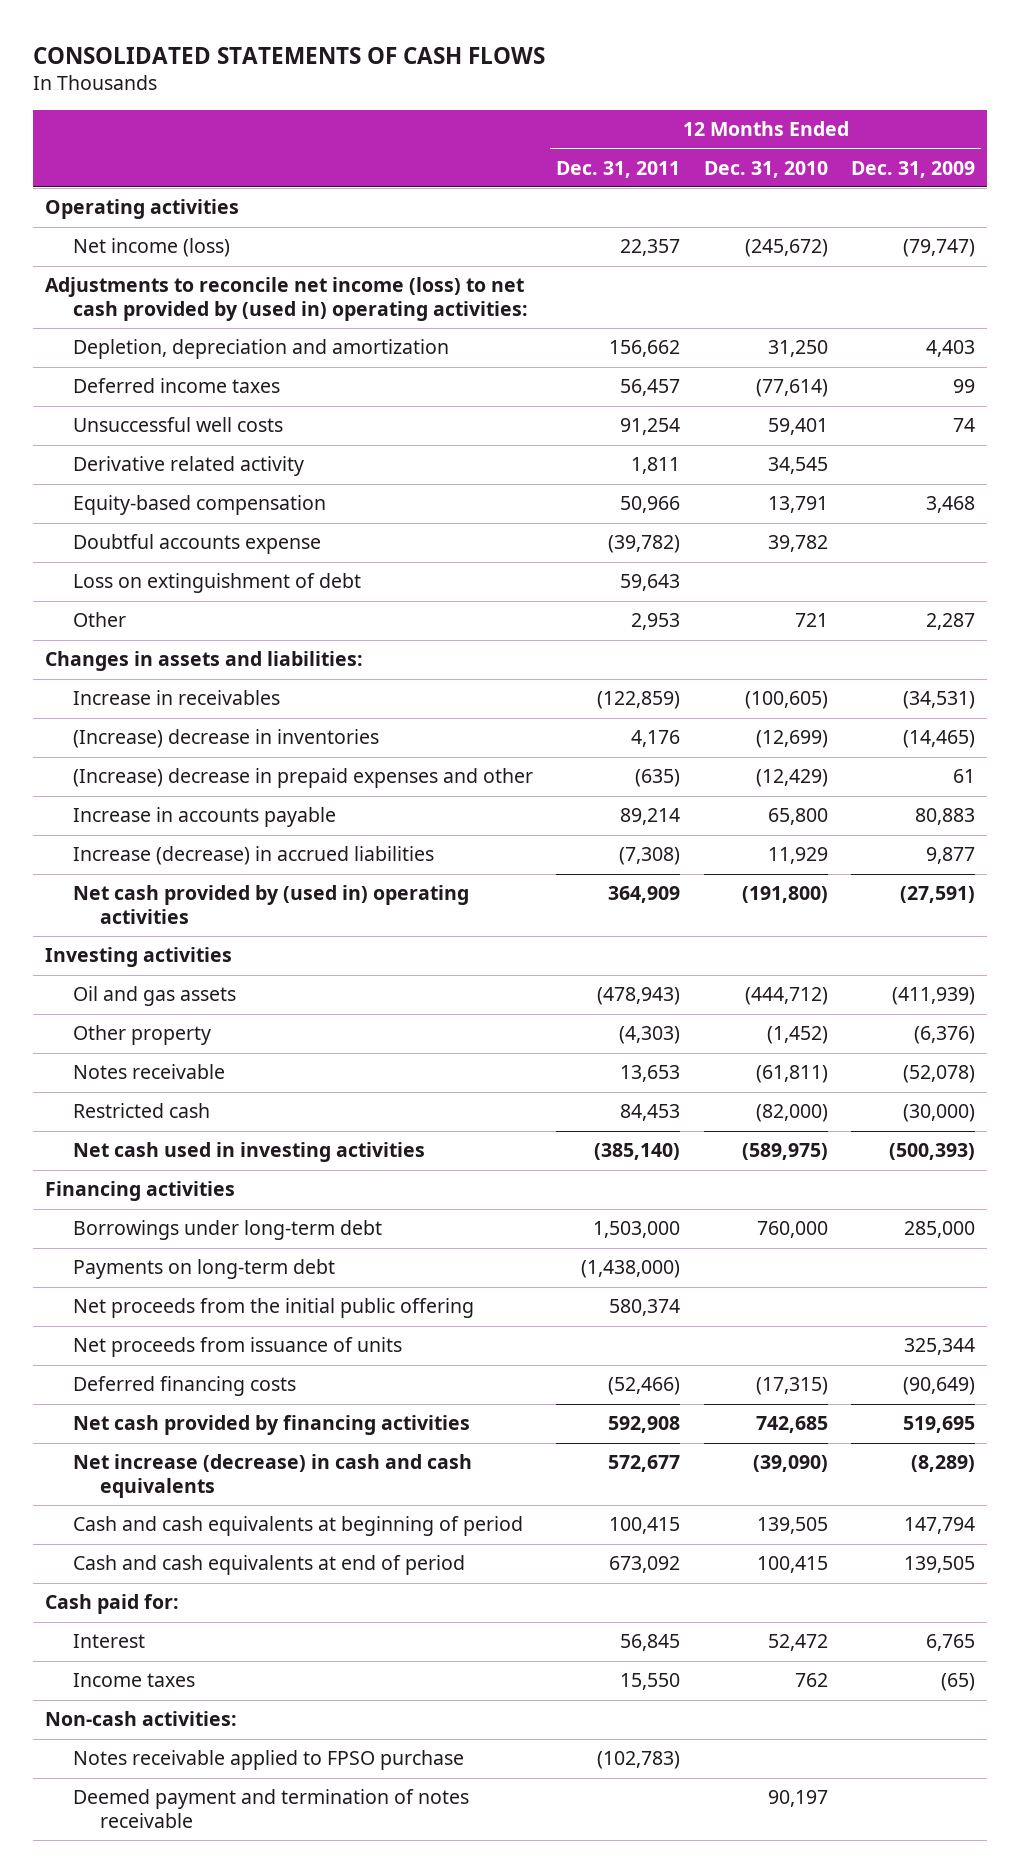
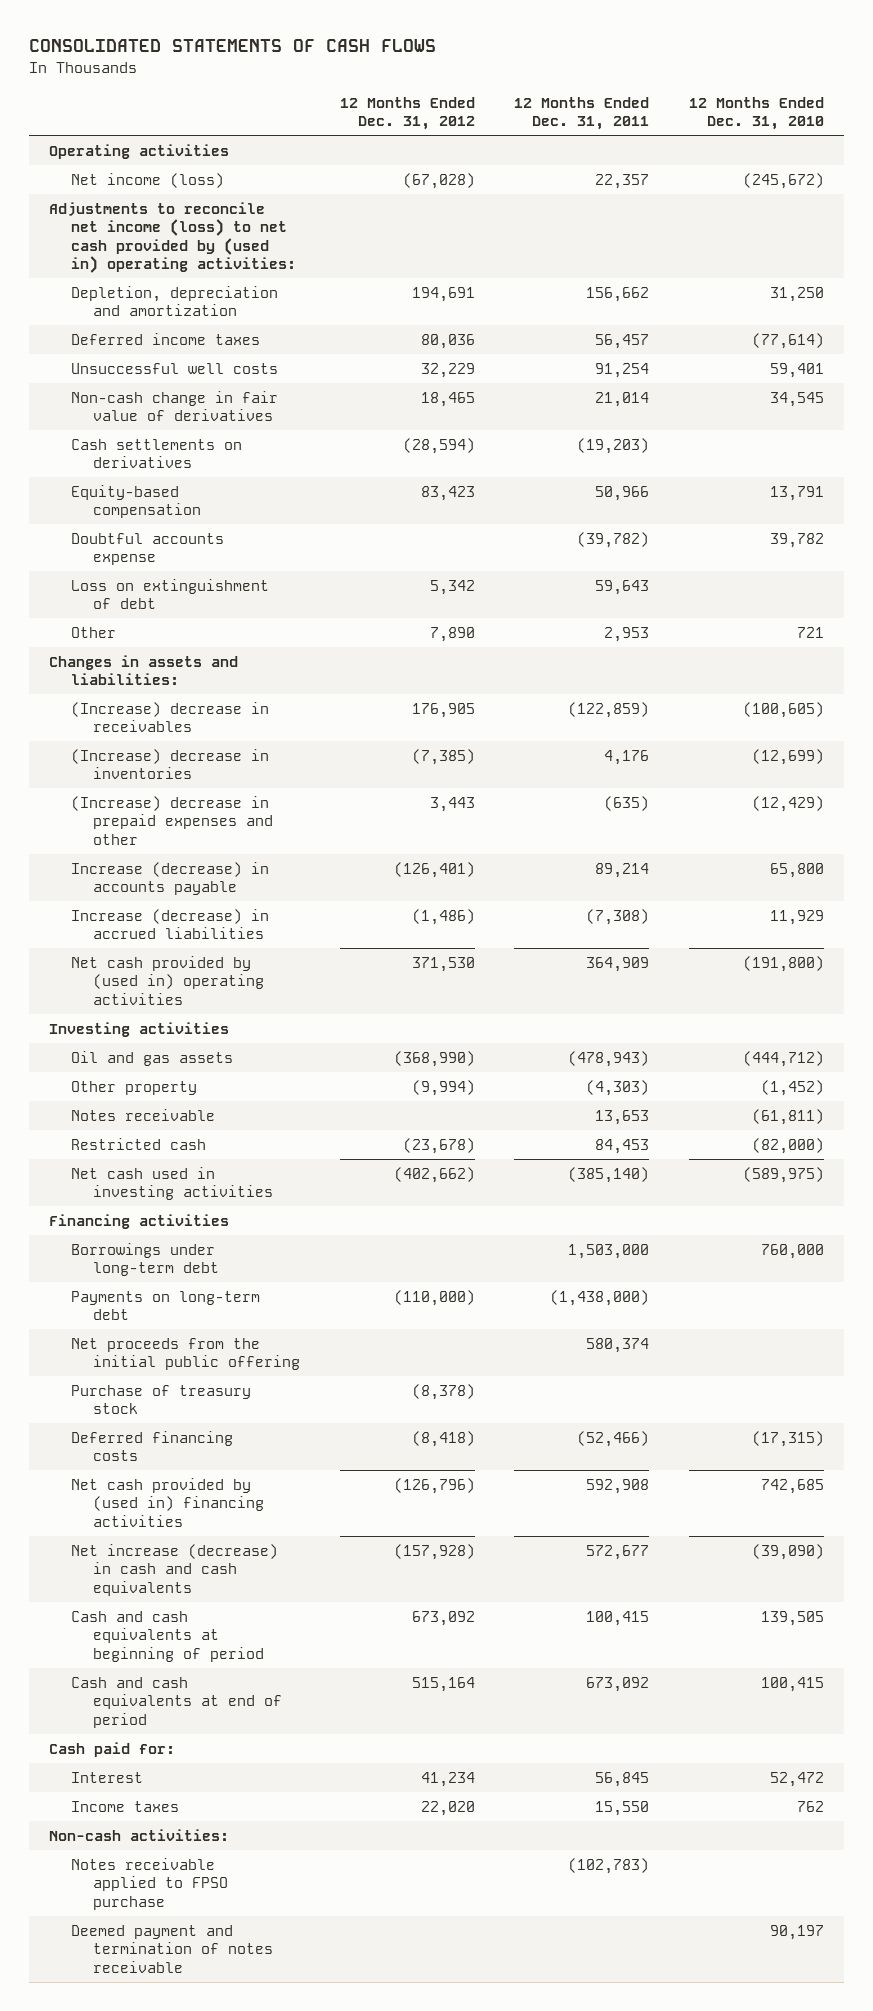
[851,160,976,178] Dec. 31, 2009 -> none
none -> [339,96,475,131] 12 Months Ended Dec. 31, 2012
[72,456,304,477] Derivative related activity -> none
none -> [70,390,278,422] Non-cash change in fair value of derivatives
none -> [70,438,242,469] Cash settlements on derivatives
[72,690,280,706] Increase in receivables -> [70,701,269,733] (Increase) decrease in receivables
[72,807,336,828] Increase in accounts payable -> [70,861,269,896] Increase (decrease) in accounts payable
[72,1337,402,1358] Net proceeds from issuance of units -> none
none -> [70,1384,251,1415] Purchase of treasury stock
[72,1415,470,1436] Net cash provided by financing activities -> [70,1477,264,1527] Net cash provided by (used in) financing activities

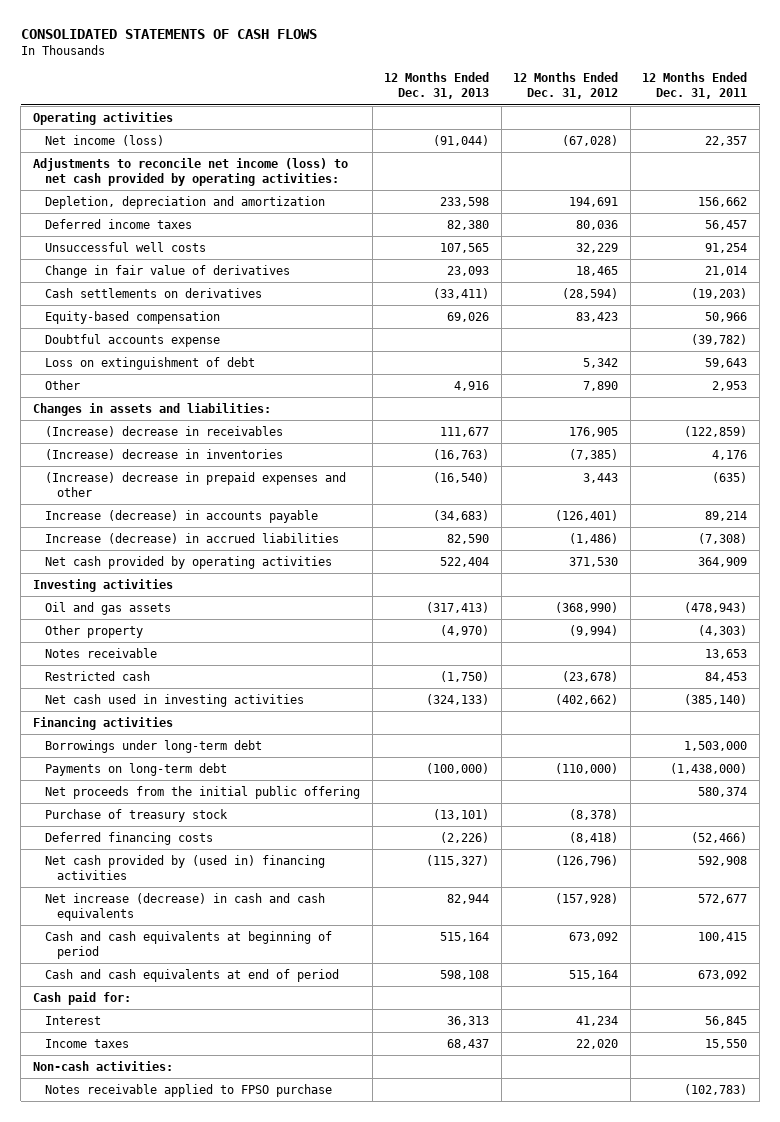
[688,96,824,131] 12 Months Ended Dec. 31, 2010 -> none
none -> [384,72,490,100] 12 Months Ended Dec. 31, 2013
[48,201,296,274] Adjustments to reconcile net income (loss) to net cash provided by (used in) operating activities: -> [32,157,348,187] Adjustments to reconcile net income (loss) to net cash provided by operating activities:
[70,390,278,422] Non-cash change in fair value of derivatives -> [44,264,290,278] Change in fair value of derivatives
[70,955,264,1005] Net cash provided by (used in) operating activities -> [44,555,332,569] Net cash provided by operating activities
[70,1924,273,1973] Deemed payment and termination of notes receivable -> none

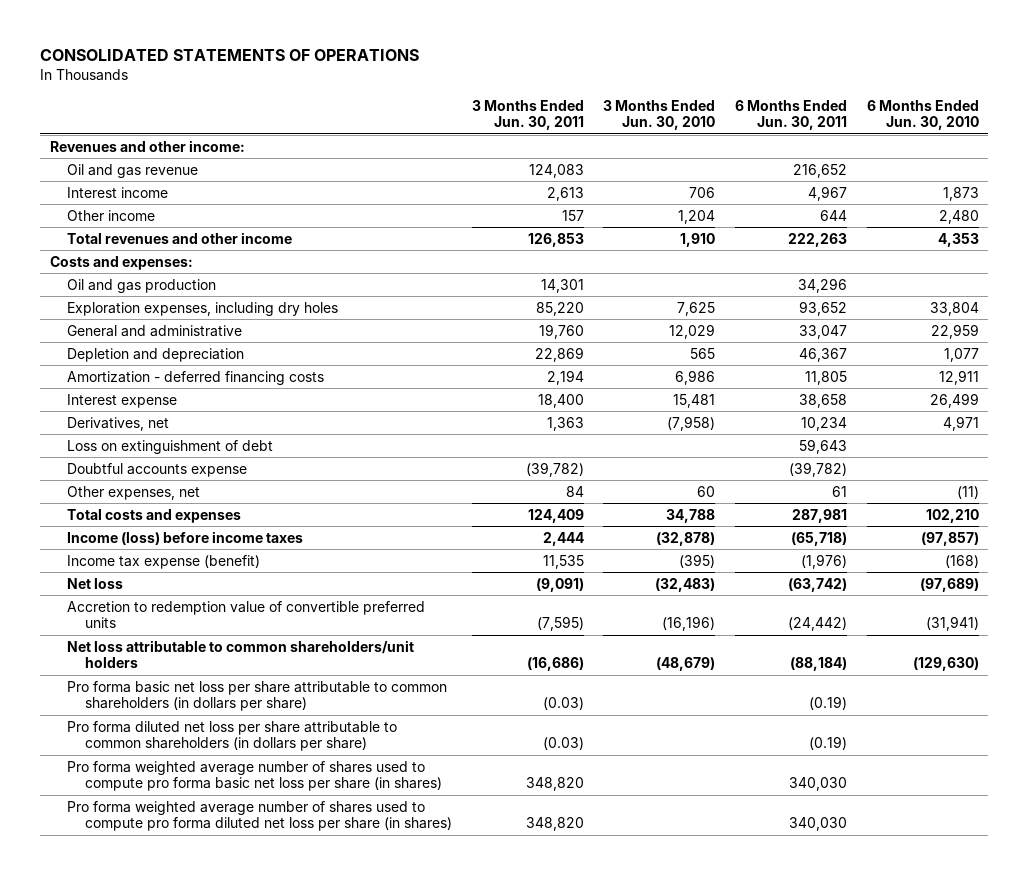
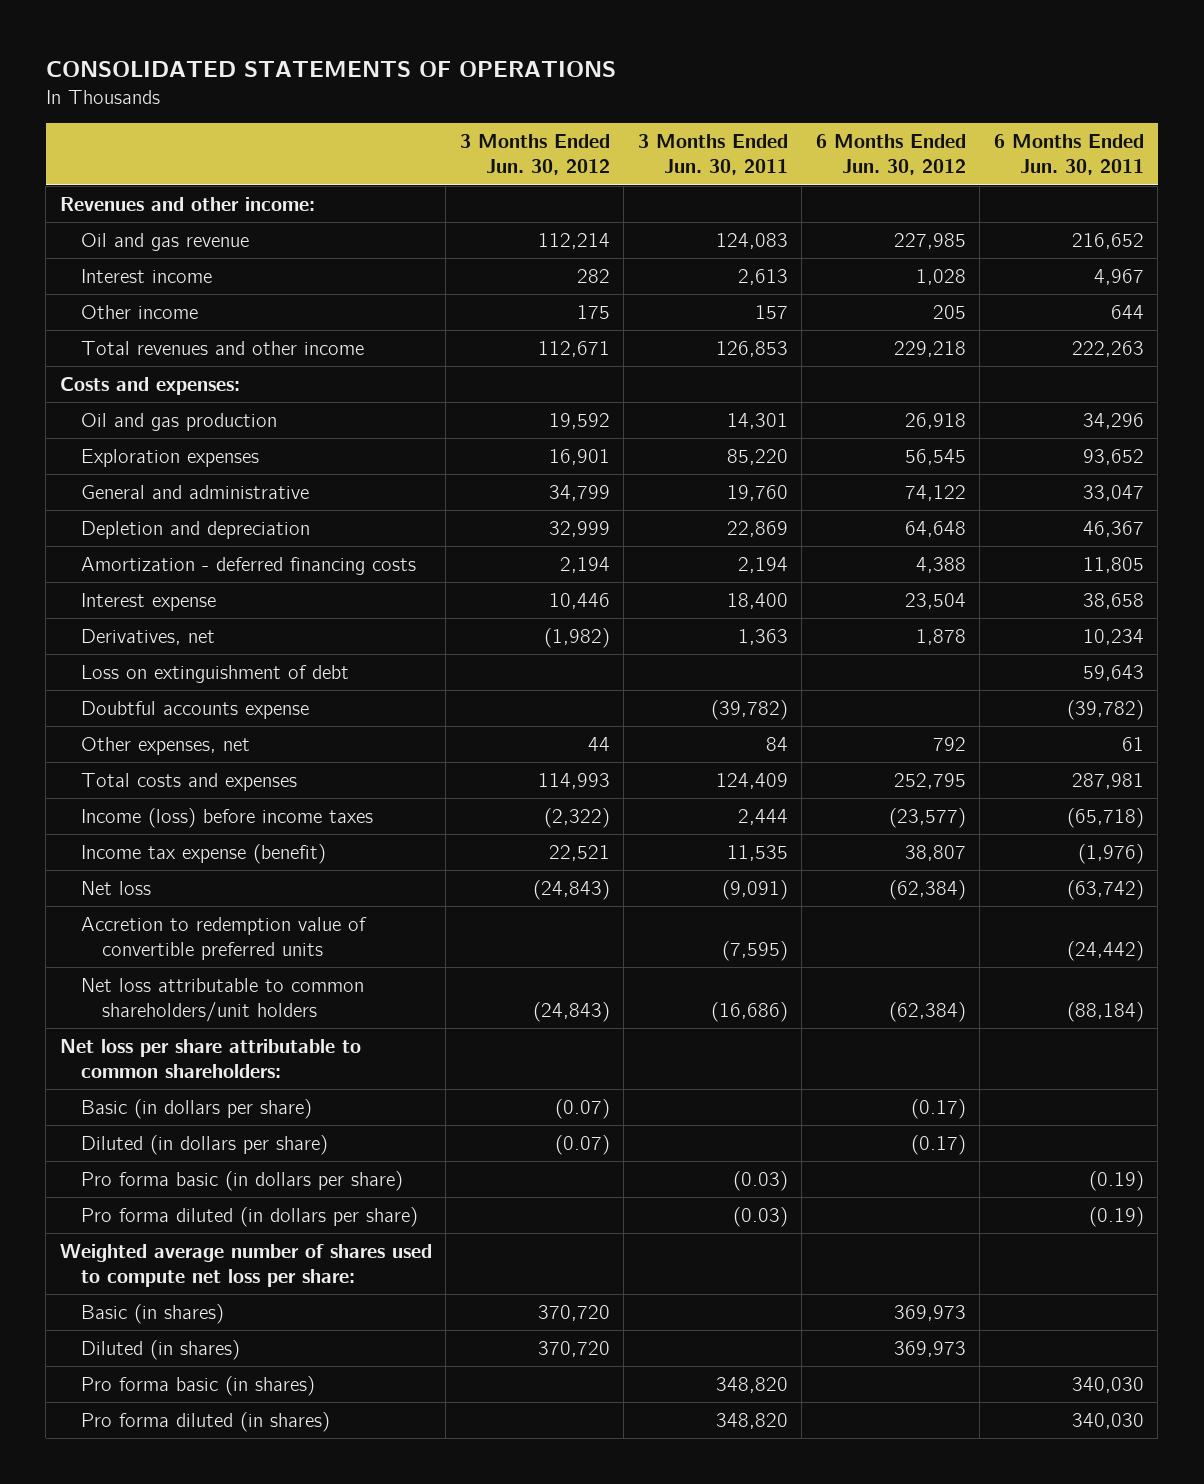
[603,99,716,131] 3 Months Ended Jun. 30, 2010 -> none
[866,99,979,131] 6 Months Ended Jun. 30, 2010 -> none
none -> [459,134,610,176] 3 Months Ended Jun. 30, 2012
none -> [815,134,966,176] 6 Months Ended Jun. 30, 2012
[67,301,339,316] Exploration expenses, including dry holes -> [81,448,260,467] Exploration expenses
none -> [59,1038,361,1078] Net loss per share attributable to common shareholders:
none -> [81,1098,313,1119] Basic (in dollars per share)
none -> [81,1134,329,1155] Diluted (in dollars per share)
[67,680,448,712] Pro forma basic net loss per share attributable to common shareholders (in dollars per share) -> [81,1170,404,1191] Pro forma basic (in dollars per share)
[67,720,398,752] Pro forma diluted net loss per share attributable to common shareholders (in dollars per share) -> [81,1206,419,1227] Pro forma diluted (in dollars per share)
none -> [59,1243,432,1287] Weighted average number of shares used to compute net loss per share:
none -> [81,1303,225,1324] Basic (in shares)
none -> [81,1339,241,1360] Diluted (in shares)
[67,760,443,792] Pro forma weighted average number of shares used to compute pro forma basic net loss per share (in shares) -> [81,1375,316,1396] Pro forma basic (in shares)
[67,800,453,832] Pro forma weighted average number of shares used to compute pro forma diluted net loss per share (in shares) -> [81,1411,331,1432] Pro forma diluted (in shares)

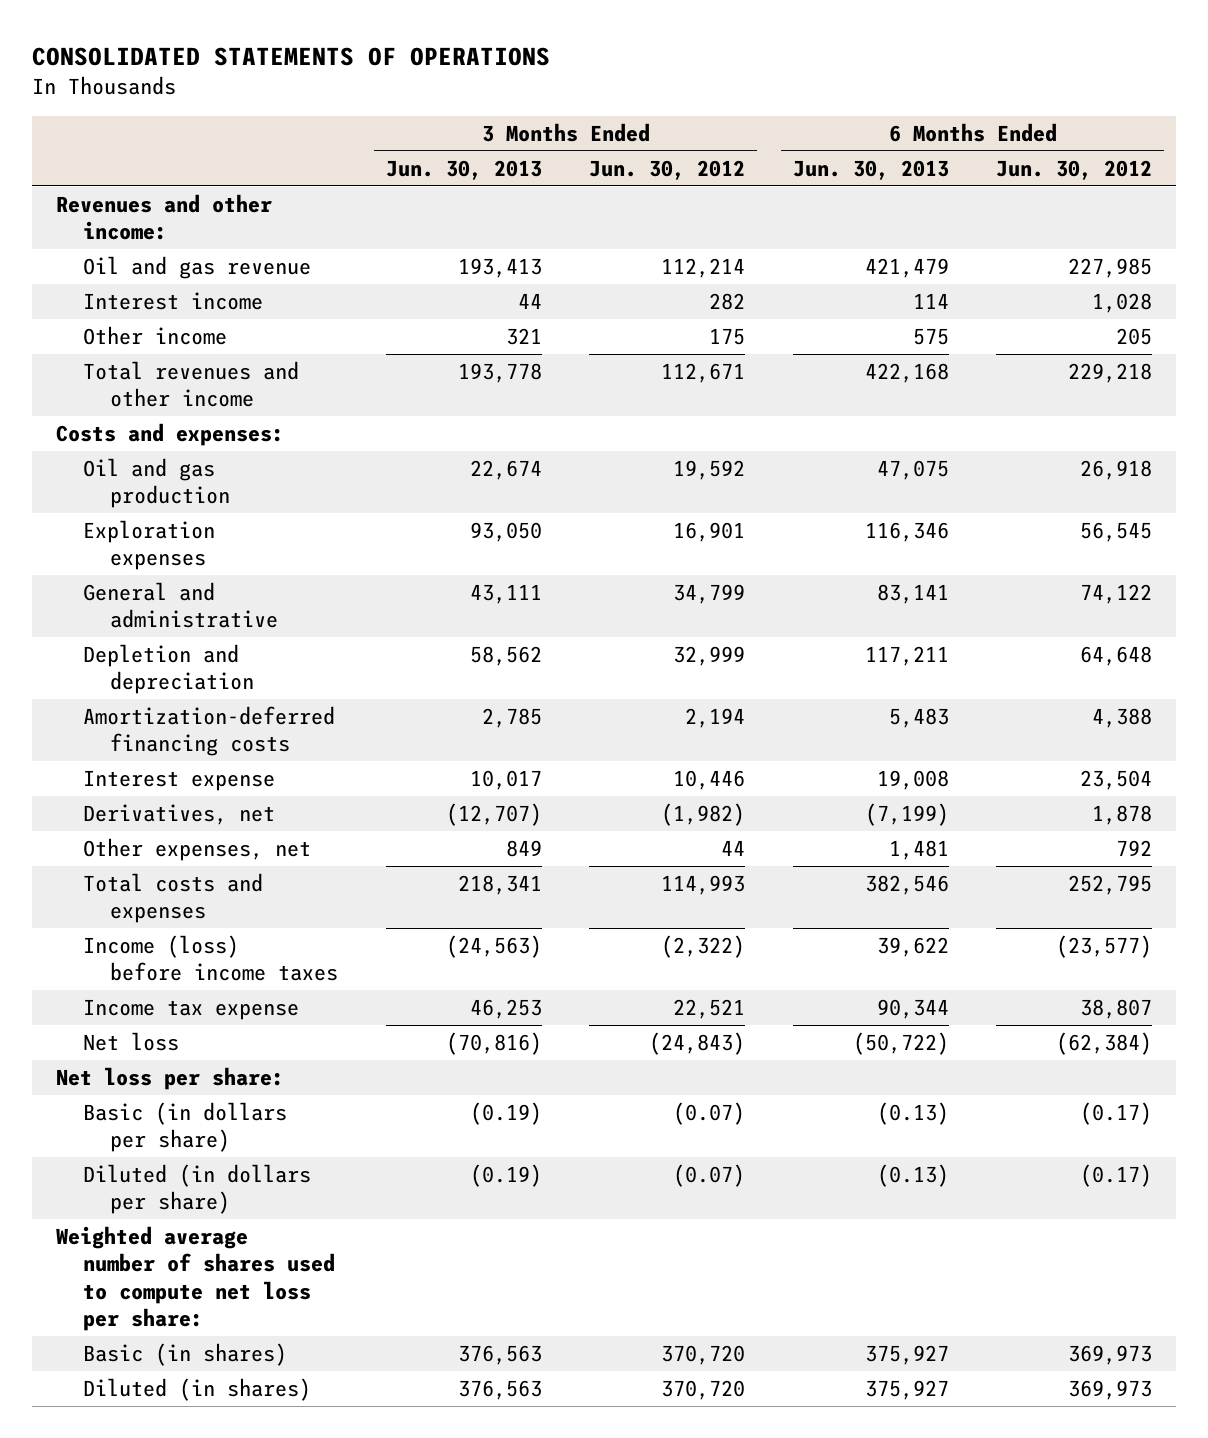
[637,134,788,176] 3 Months Ended Jun. 30, 2011 -> none
[993,134,1144,176] 6 Months Ended Jun. 30, 2011 -> none
none -> [385,159,542,180] Jun. 30, 2013
none -> [792,159,949,180] Jun. 30, 2013
[81,556,417,575] Amortization - deferred financing costs -> [83,705,336,757] Amortization-deferred financing costs
[81,664,350,683] Loss on extinguishment of debt -> none
[81,700,310,719] Doubtful accounts expense -> none
[81,843,327,864] Income tax expense (benefit) -> [83,998,300,1020] Income tax expense
[81,916,368,960] Accretion to redemption value of convertible preferred units -> none
[81,977,365,1022] Net loss attributable to common shareholders/unit holders -> none
[59,1038,361,1078] Net loss per share attributable to common shareholders: -> [55,1066,284,1090] Net loss per share:
[81,1170,404,1191] Pro forma basic (in dollars per share) -> none
[81,1206,419,1227] Pro forma diluted (in dollars per share) -> none
[81,1375,316,1396] Pro forma basic (in shares) -> none
[81,1411,331,1432] Pro forma diluted (in shares) -> none

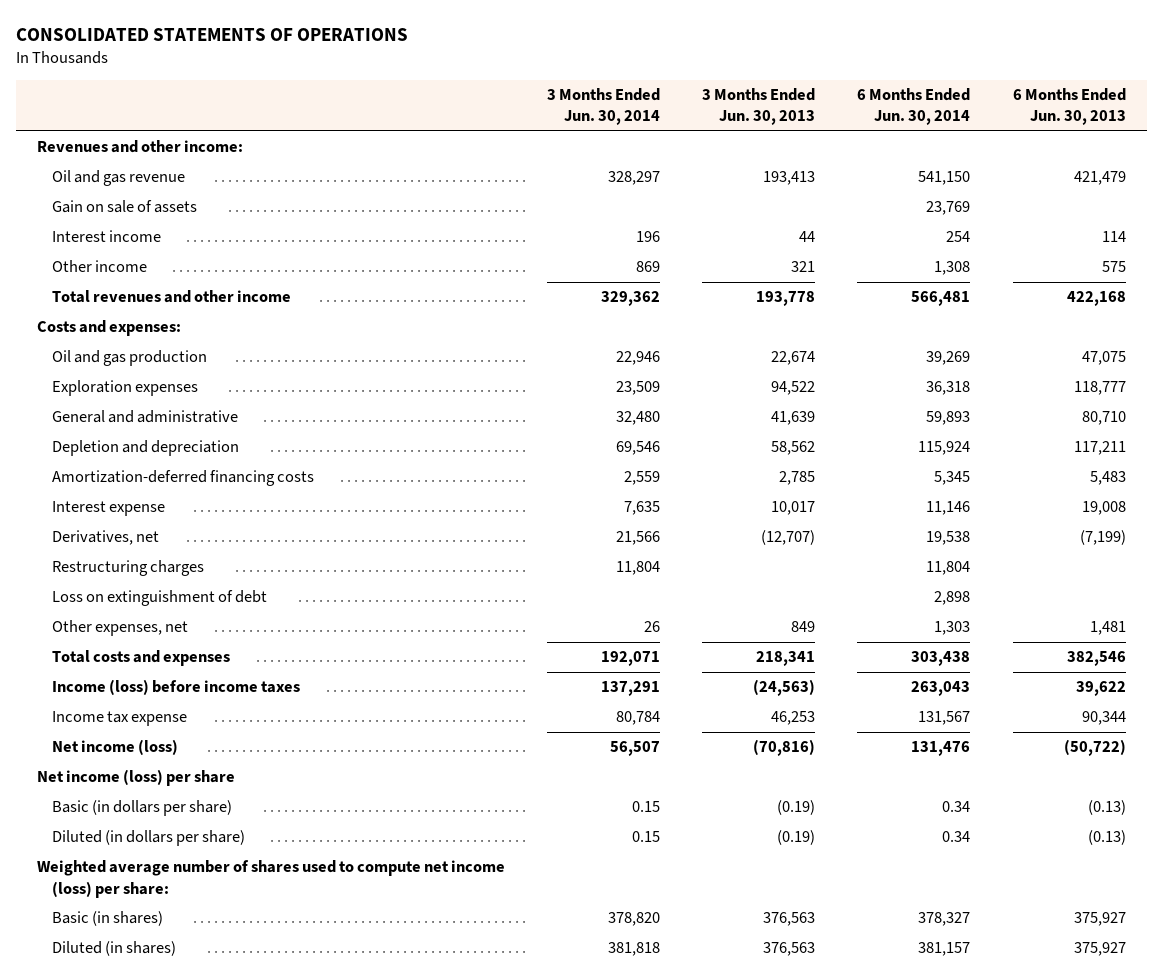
[589,159,746,180] Jun. 30, 2012 -> none
[996,159,1153,180] Jun. 30, 2012 -> none
none -> [546,88,660,126] 3 Months Ended Jun. 30, 2014
none -> [857,88,971,126] 6 Months Ended Jun. 30, 2014
none -> [51,200,197,214] Gain on sale of assets
[469,521,542,542] 93,050 -> [771,381,816,396] 94,522
[864,521,949,542] 116,346 -> [1073,381,1126,396] 118,777
[469,583,542,604] 43,111 -> [771,411,816,426] 41,639
[876,583,949,604] 83,141 -> [1081,411,1126,426] 80,710
none -> [51,560,204,577] Restructuring charges
none -> [51,590,267,607] Loss on extinguishment of debt
[83,1031,180,1051] Net loss -> [51,739,178,756] Net income (loss)
[55,1066,284,1090] Net loss per share: -> [36,769,235,787] Net income (loss) per share
[55,1225,336,1332] Weighted average number of shares used to compute net loss per share: -> [36,860,505,898] Weighted average number of shares used to compute net income (loss) per share:

